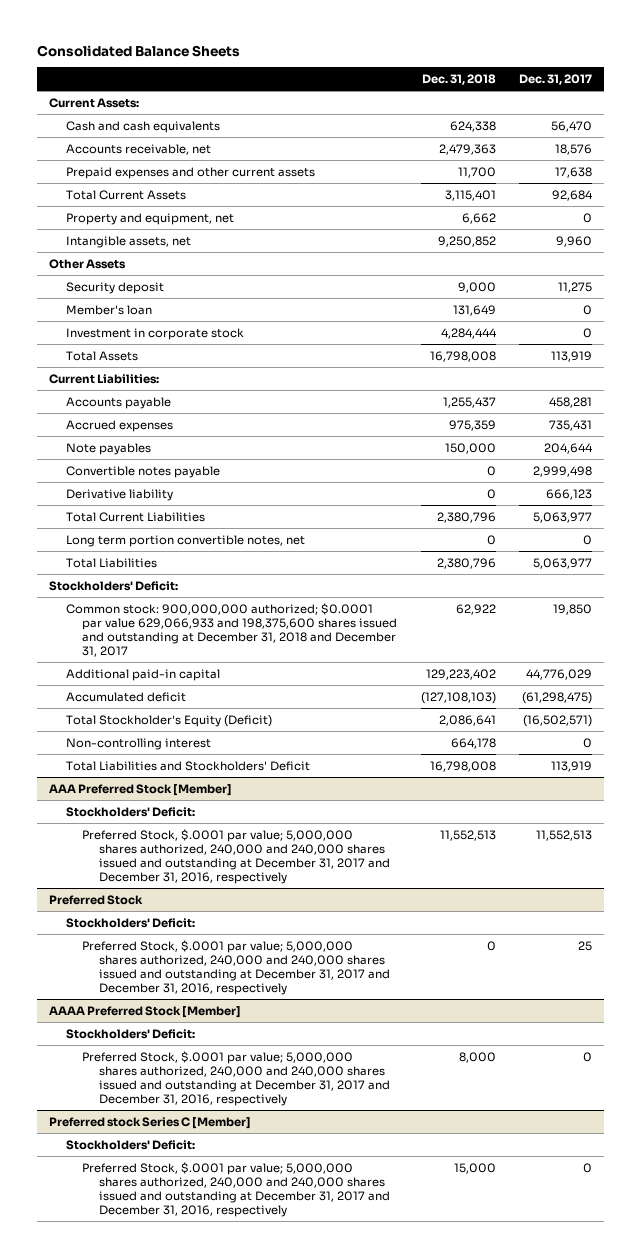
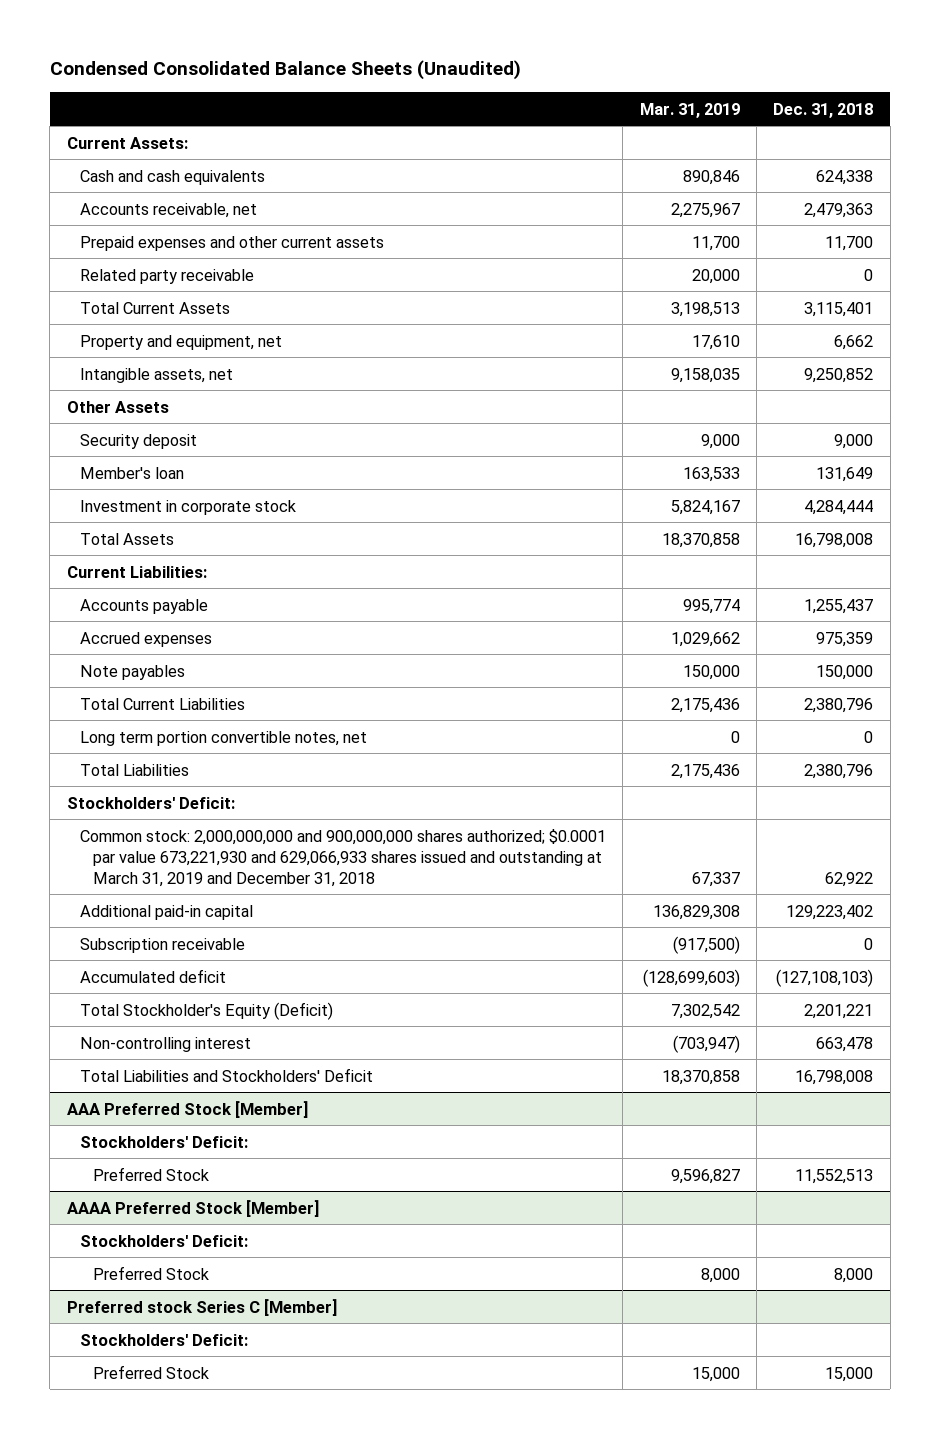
[37,44,241,57] Consolidated Balance Sheets -> [49,60,521,81] Condensed Consolidated Balance Sheets (Unaudited)
[518,74,592,86] Dec. 31, 2017 -> none
none -> [639,102,740,118] Mar. 31, 2019
none -> [79,268,254,284] Related party receivable
[65,465,220,478] Convertible notes payable -> none
[65,488,173,501] Derivative liability -> none
[65,602,398,658] Common stock: 900,000,000 authorized; $0.0001 par value 629,066,933 and 198,375,600 shares issued and outstanding at December 31, 2018 and December 31, 2017 -> [79,828,606,887] Common stock: 2,000,000,000 and 900,000,000 shares authorized; $0.0001 par value 673,221,930 and 629,066,933 shares issued and outstanding at March 31, 2019 and December 31, 2018
none -> [79,937,245,953] Subscription receivable
[438,714,496,726] 2,086,641 -> [804,1003,874,1019] 2,201,221
[450,737,496,749] 664,178 -> [816,1036,874,1052] 663,478
[49,894,144,905] Preferred Stock -> none
[65,917,195,928] Stockholders' Deficit: -> none
[82,939,390,996] Preferred Stock, $.0001 par value; 5,000,000 shares authorized, 240,000 and 240,000 shares issued and outstanding at December 31, 2017 and December 31, 2016, respectively -> none
[82,828,390,885] Preferred Stock, $.0001 par value; 5,000,000 shares authorized, 240,000 and 240,000 shares issued and outstanding at December 31, 2017 and December 31, 2016, respectively -> [92,1166,209,1181] Preferred Stock
[82,1050,390,1107] Preferred Stock, $.0001 par value; 5,000,000 shares authorized, 240,000 and 240,000 shares issued and outstanding at December 31, 2017 and December 31, 2016, respectively -> [92,1265,209,1280] Preferred Stock
[82,1161,390,1218] Preferred Stock, $.0001 par value; 5,000,000 shares authorized, 240,000 and 240,000 shares issued and outstanding at December 31, 2017 and December 31, 2016, respectively -> [92,1364,209,1379] Preferred Stock

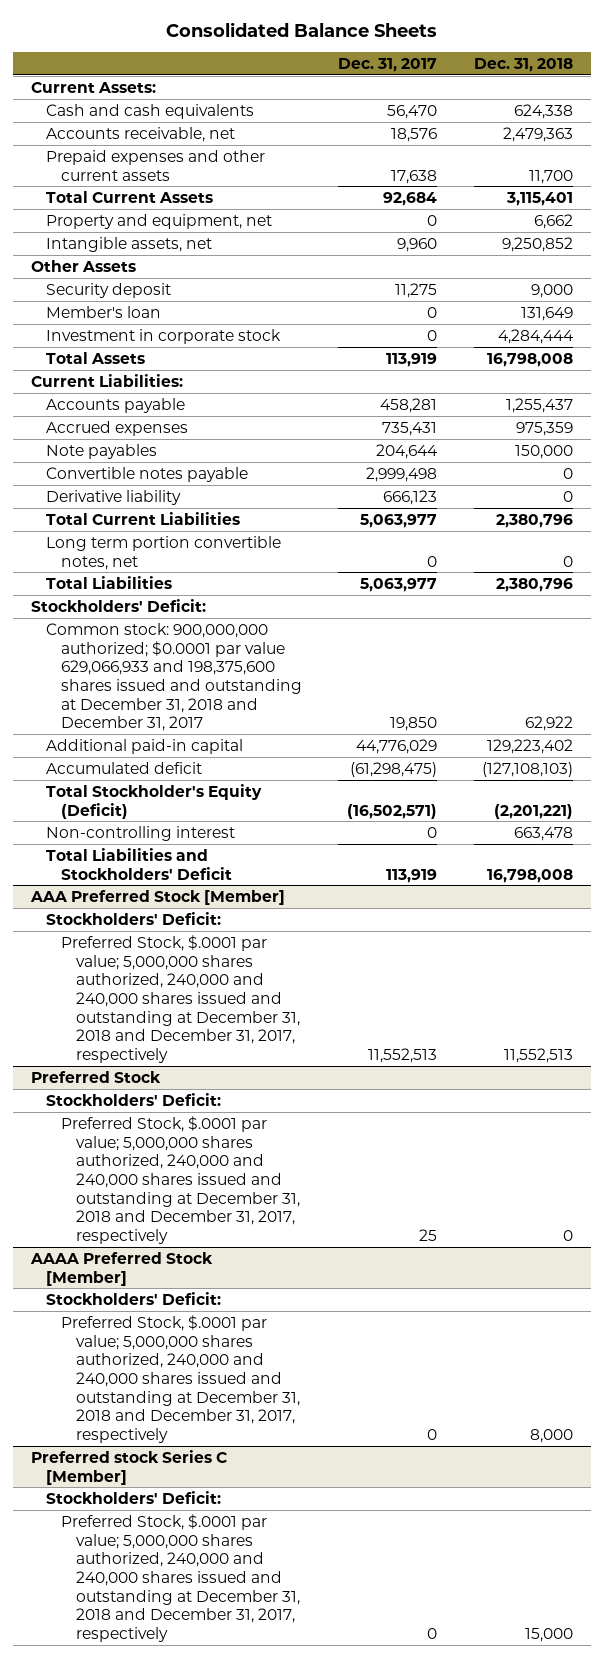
[49,60,521,81] Condensed Consolidated Balance Sheets (Unaudited) -> [165,21,437,37] Consolidated Balance Sheets
[639,102,740,118] Mar. 31, 2019 -> none
none -> [338,58,438,73] Dec. 31, 2017
[79,268,254,284] Related party receivable -> none
none -> [45,466,248,482] Convertible notes payable
none -> [45,489,181,505] Derivative liability
[79,828,606,887] Common stock: 2,000,000,000 and 900,000,000 shares authorized; $0.0001 par value 673,221,930 and 629,066,933 shares issued and outstanding at March 31, 2019 and December 31, 2018 -> [45,622,302,732] Common stock: 900,000,000 authorized; $0.0001 par value 629,066,933 and 198,375,600 shares issued and outstanding at December 31, 2018 and December 31, 2017
[79,937,245,953] Subscription receivable -> none
[804,1003,874,1019] 2,201,221 -> [493,803,573,819] (2,201,221)
[92,1166,209,1181] Preferred Stock -> [60,934,300,1064] Preferred Stock, $.0001 par value; 5,000,000 shares authorized, 240,000 and 240,000 shares issued and outstanding at December 31, 2018 and December 31, 2017, respectively
none -> [30,1070,161,1083] Preferred Stock
none -> [45,1092,221,1106] Stockholders' Deficit:
none -> [60,1115,300,1245] Preferred Stock, $.0001 par value; 5,000,000 shares authorized, 240,000 and 240,000 shares issued and outstanding at December 31, 2018 and December 31, 2017, respectively
[92,1265,209,1280] Preferred Stock -> [60,1314,300,1444] Preferred Stock, $.0001 par value; 5,000,000 shares authorized, 240,000 and 240,000 shares issued and outstanding at December 31, 2018 and December 31, 2017, respectively
[92,1364,209,1379] Preferred Stock -> [60,1513,300,1643] Preferred Stock, $.0001 par value; 5,000,000 shares authorized, 240,000 and 240,000 shares issued and outstanding at December 31, 2018 and December 31, 2017, respectively

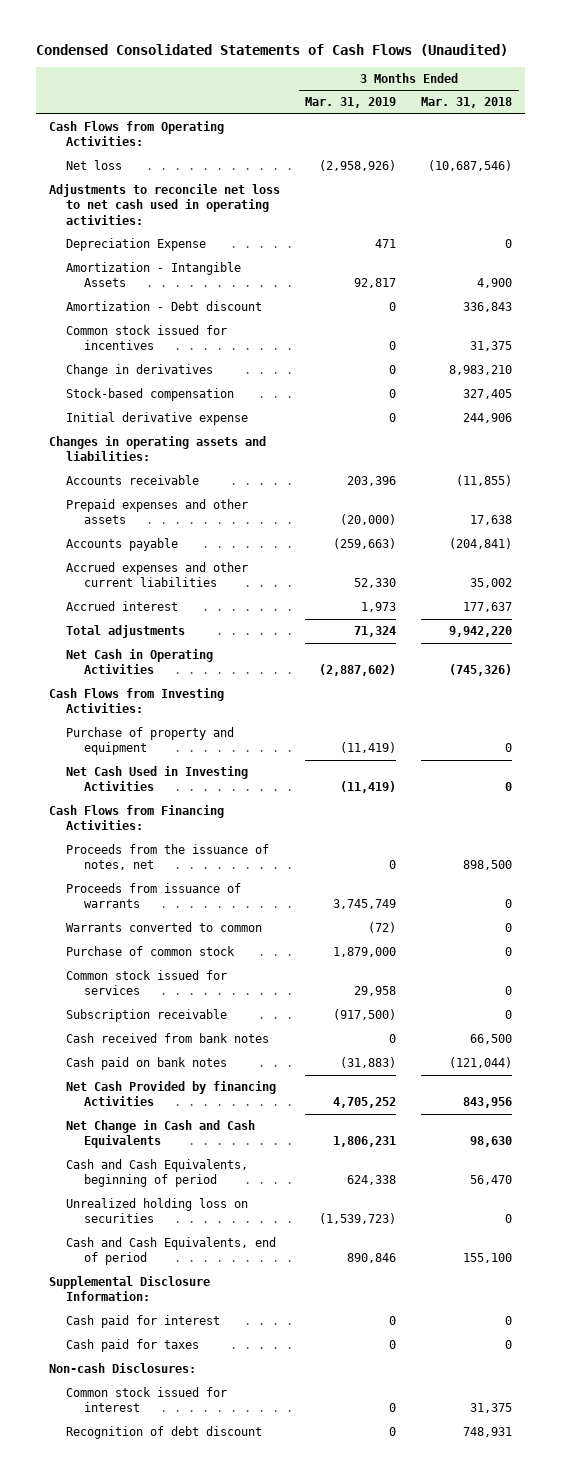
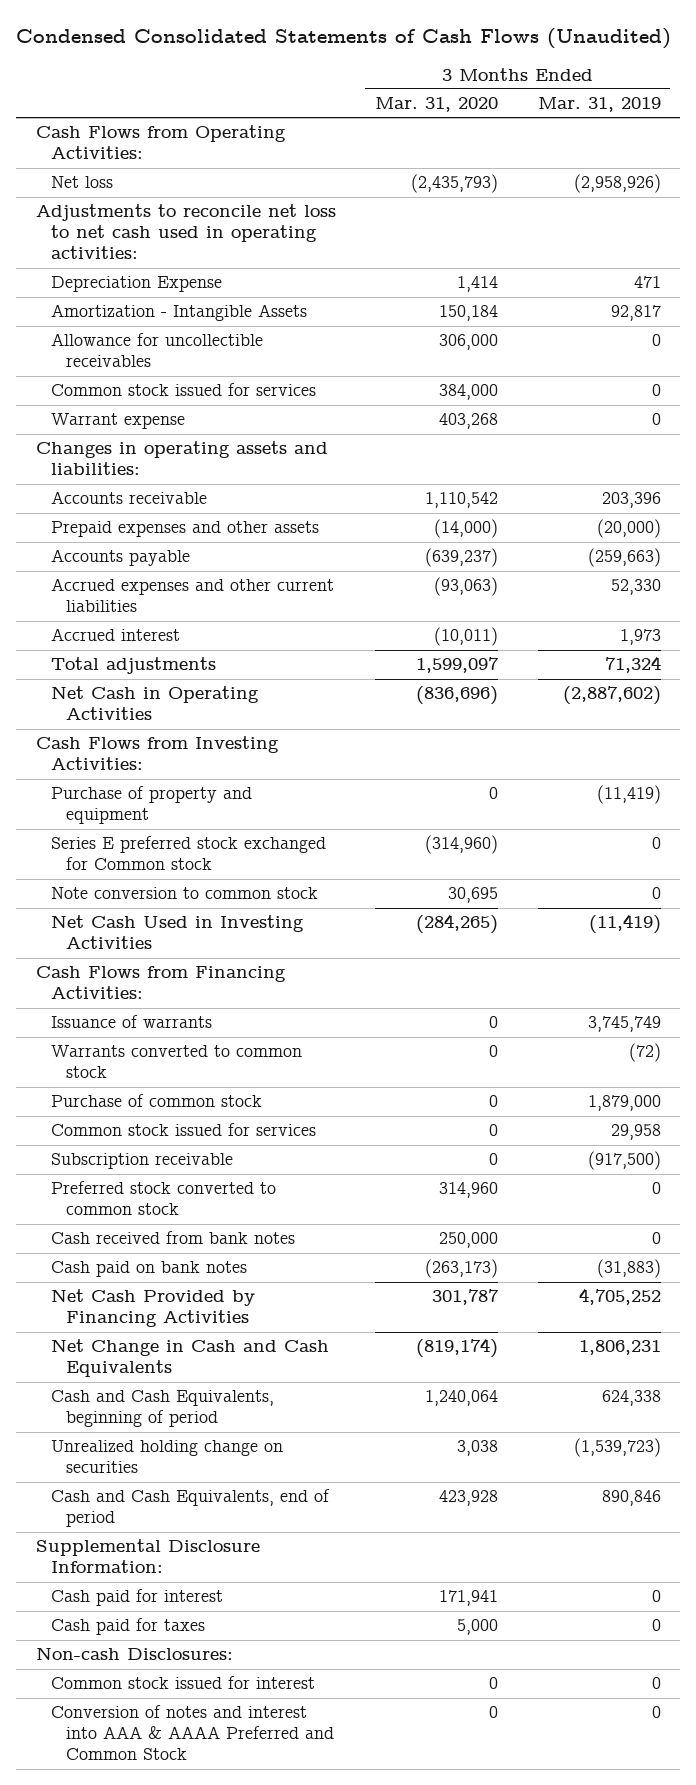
[421,97,513,109] Mar. 31, 2018 -> none
none -> [375,97,499,113] Mar. 31, 2020
[66,301,263,312] Amortization - Debt discount -> none
[66,364,214,378] Change in derivatives -> none
[66,388,235,402] Stock-based compensation -> none
[66,412,249,426] Initial derivative expense -> none
none -> [51,333,264,368] Allowance for uncollectible receivables
[66,325,228,351] Common stock issued for incentives -> [51,383,317,397] Common stock issued for services
none -> [51,413,186,430] Warrant expense
none -> [51,836,327,871] Series E preferred stock exchanged for Common stock
none -> [51,887,319,900] Note conversion to common stock
[66,844,270,871] Proceeds from the issuance of notes, net -> none
[66,883,242,909] Proceeds from issuance of warrants -> [51,1015,213,1029] Issuance of warrants
[66,922,263,933] Warrants converted to common -> [51,1045,303,1079] Warrants converted to common stock
none -> [51,1181,277,1216] Preferred stock converted to common stock
[66,1081,277,1107] Net Cash Provided by financing Activities -> [51,1289,256,1328] Net Cash Provided by Financing Activities
[66,1198,249,1224] Unrealized holding loss on securities -> [51,1440,284,1474] Unrealized holding change on securities
[66,1426,263,1440] Recognition of debt discount -> none
none -> [51,1705,335,1761] Conversion of notes and interest into AAA & AAAA Preferred and Common Stock

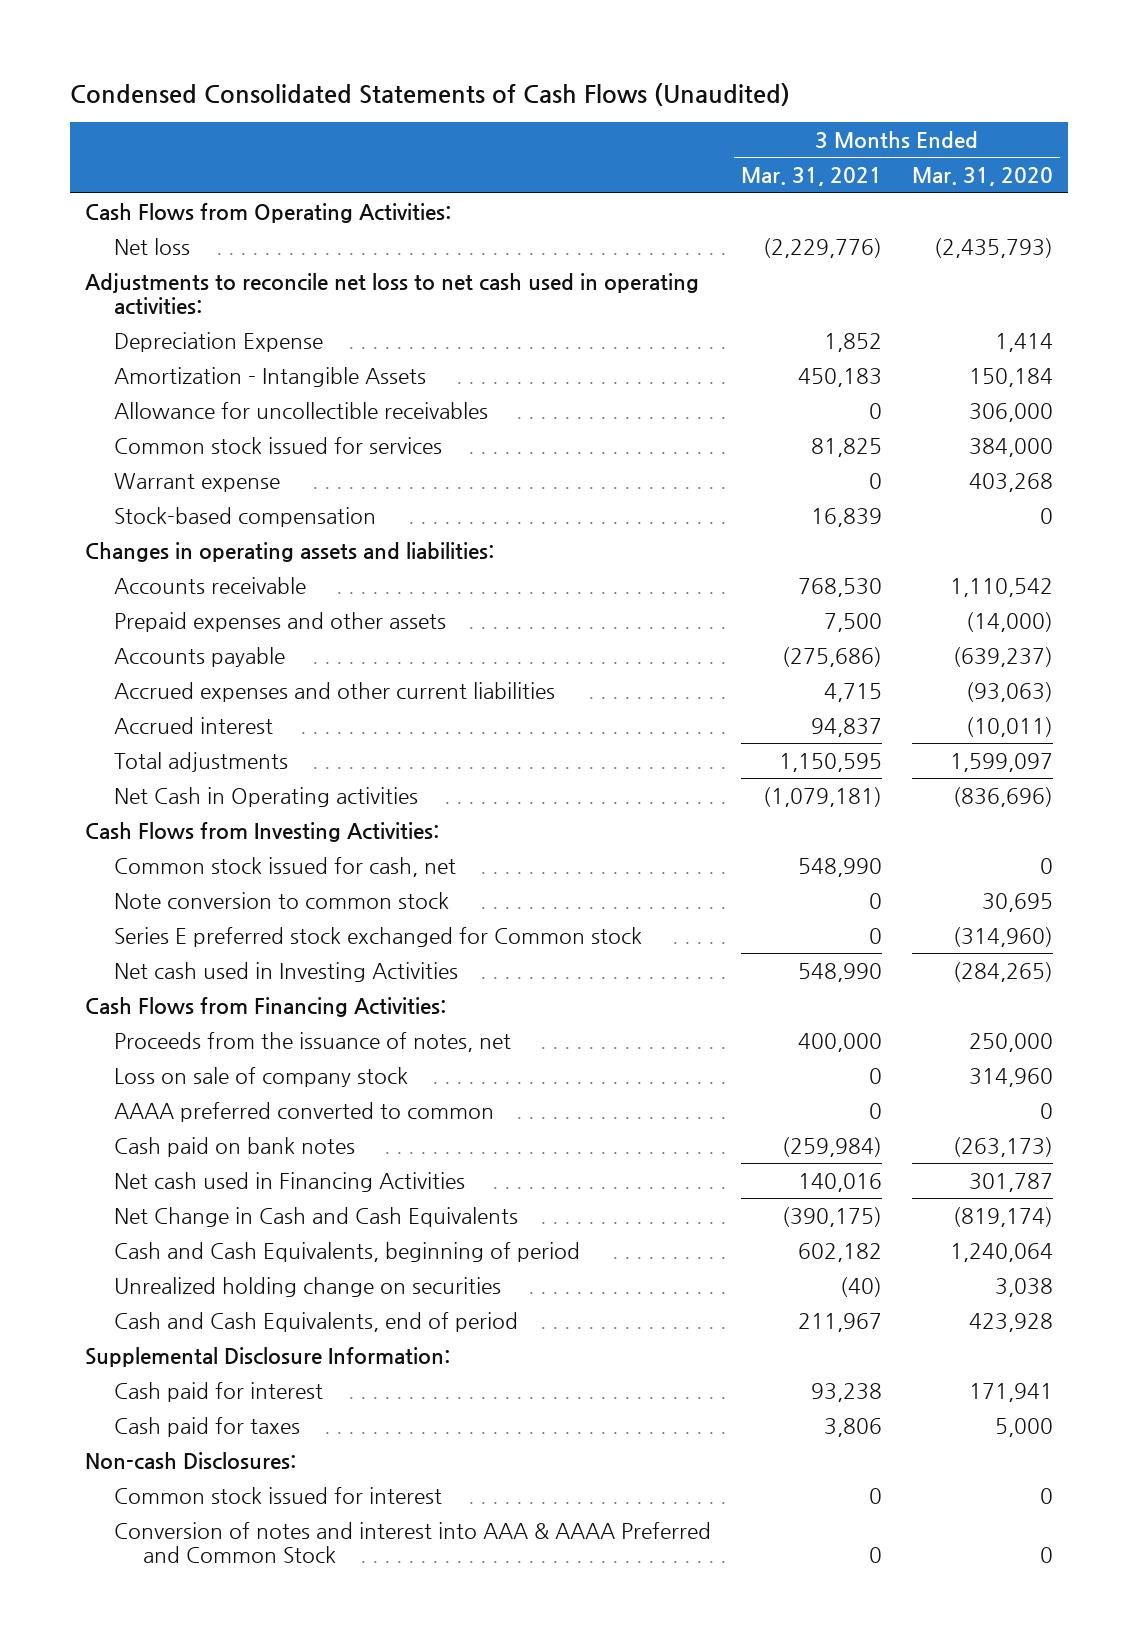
[537,97,661,113] Mar. 31, 2019 -> none
none -> [741,167,883,187] Mar. 31, 2021
none -> [114,506,377,527] Stock-based compensation
[51,686,260,721] Net Cash in Operating Activities -> [114,786,419,807] Net Cash in Operating activities
[51,786,253,825] Purchase of property and equipment -> none
none -> [114,856,457,877] Common stock issued for cash, net
[51,836,327,871] Series E preferred stock exchanged for Common stock -> [114,926,643,947] Series E preferred stock exchanged for Common stock
[51,915,305,950] Net Cash Used in Investing Activities -> [114,961,459,982] Net cash used in Investing Activities
[51,1015,213,1029] Issuance of warrants -> none
[51,1045,303,1079] Warrants converted to common stock -> none
[51,1094,263,1108] Purchase of common stock -> none
[51,1123,317,1137] Common stock issued for services -> none
[51,1153,234,1170] Subscription receivable -> none
[51,1231,296,1245] Cash received from bank notes -> none
none -> [114,1031,512,1052] Proceeds from the issuance of notes, net
none -> [114,1066,409,1087] Loss on sale of company stock
[51,1181,277,1216] Preferred stock converted to common stock -> [114,1101,495,1122] AAAA preferred converted to common
[439,1182,499,1199] 314,960 -> [1039,1102,1053,1119] 0
[51,1289,256,1328] Net Cash Provided by Financing Activities -> [114,1171,466,1192] Net cash used in Financing Activities

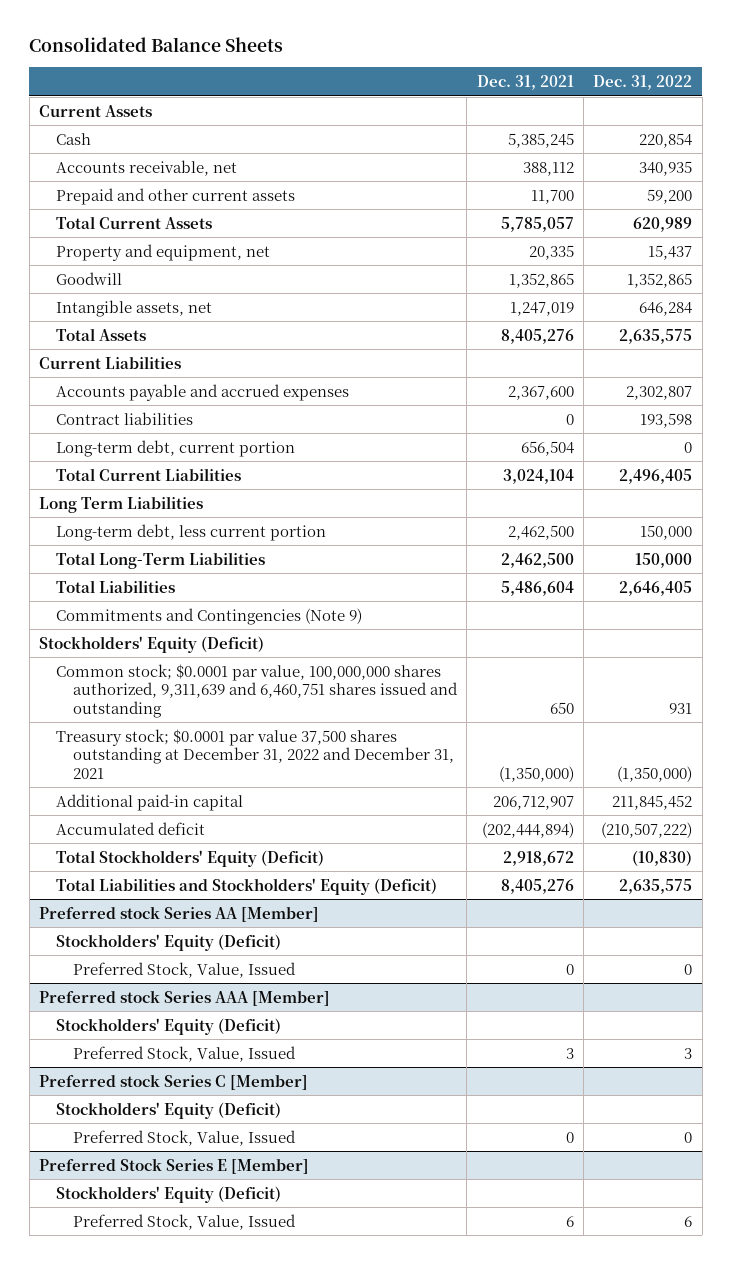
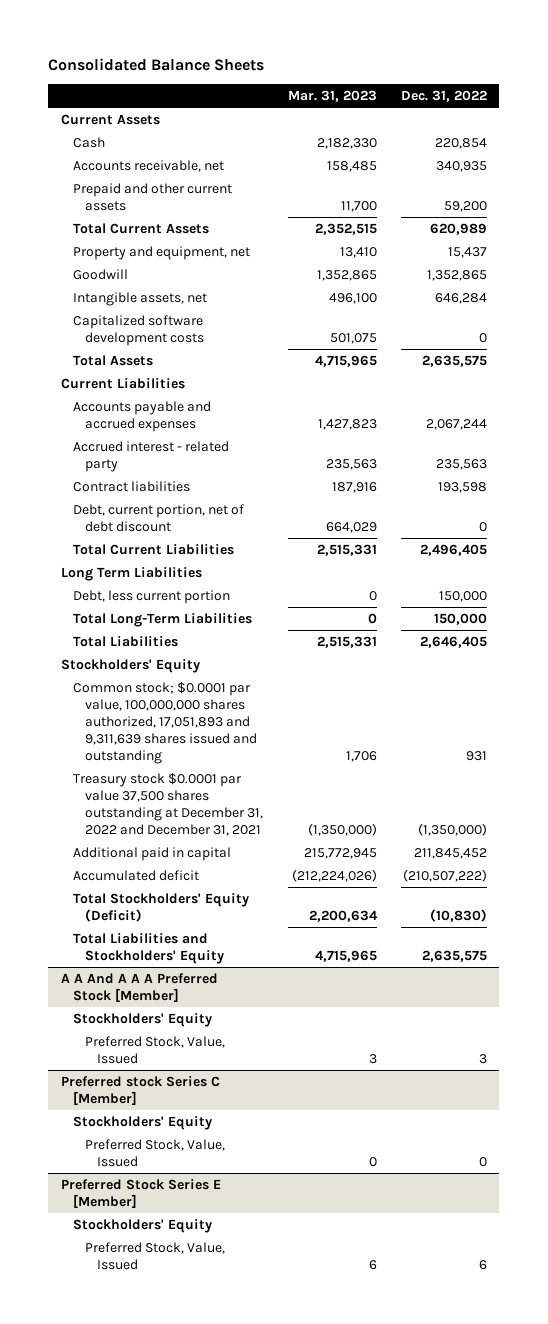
[476,75,574,91] Dec. 31, 2021 -> none
none -> [287,90,377,103] Mar. 31, 2023
none -> [72,315,204,346] Capitalized software development costs
[626,385,693,400] 2,302,807 -> [426,418,488,430] 2,067,244
none -> [72,441,229,472] Accrued interest - related party
[56,439,296,457] Long-term debt, current portion -> [72,504,244,532] Debt, current portion, net of debt discount
[56,523,327,541] Long-term debt, less current portion -> [72,590,230,605] Debt, less current portion
[56,607,363,625] Commitments and Contingencies (Note 9) -> none
[38,635,264,653] Stockholders' Equity (Deficit) -> [60,659,200,674] Stockholders' Equity
[56,663,459,718] Common stock; $0.0001 par value, 100,000,000 shares authorized, 9,311,639 and 6,460,751 shares issued and outstanding -> [72,682,257,764] Common stock; $0.0001 par value, 100,000,000 shares authorized, 17,051,893 and 9,311,639 shares issued and outstanding
[56,728,455,779] Treasury stock; $0.0001 par value 37,500 shares outstanding at December 31, 2022 and December 31, 2021 -> [72,773,263,836] Treasury stock $0.0001 par value 37,500 shares outstanding at December 31, 2022 and December 31, 2021
[56,793,244,811] Additional paid-in capital -> [72,847,231,862] Additional paid in capital
[38,905,319,922] Preferred stock Series AA [Member] -> none
[73,961,297,978] Preferred Stock, Value, Issued -> none
[38,989,330,1006] Preferred stock Series AAA [Member] -> none
[56,1017,282,1035] Stockholders' Equity (Deficit) -> none
[56,877,438,895] Total Liabilities and Stockholders' Equity (Deficit) -> [72,933,224,964] Total Liabilities and Stockholders' Equity
none -> [60,973,218,1002] A A And A A A Preferred Stock [Member]
[56,933,282,951] Stockholders' Equity (Deficit) -> [72,1013,212,1028] Stockholders' Equity
[56,1101,282,1119] Stockholders' Equity (Deficit) -> [72,1116,212,1131] Stockholders' Equity
[56,1185,282,1203] Stockholders' Equity (Deficit) -> [72,1219,212,1234] Stockholders' Equity

